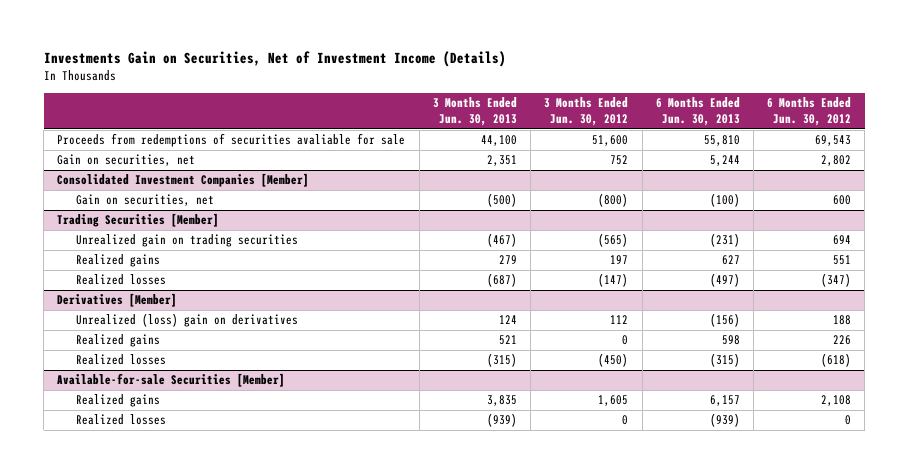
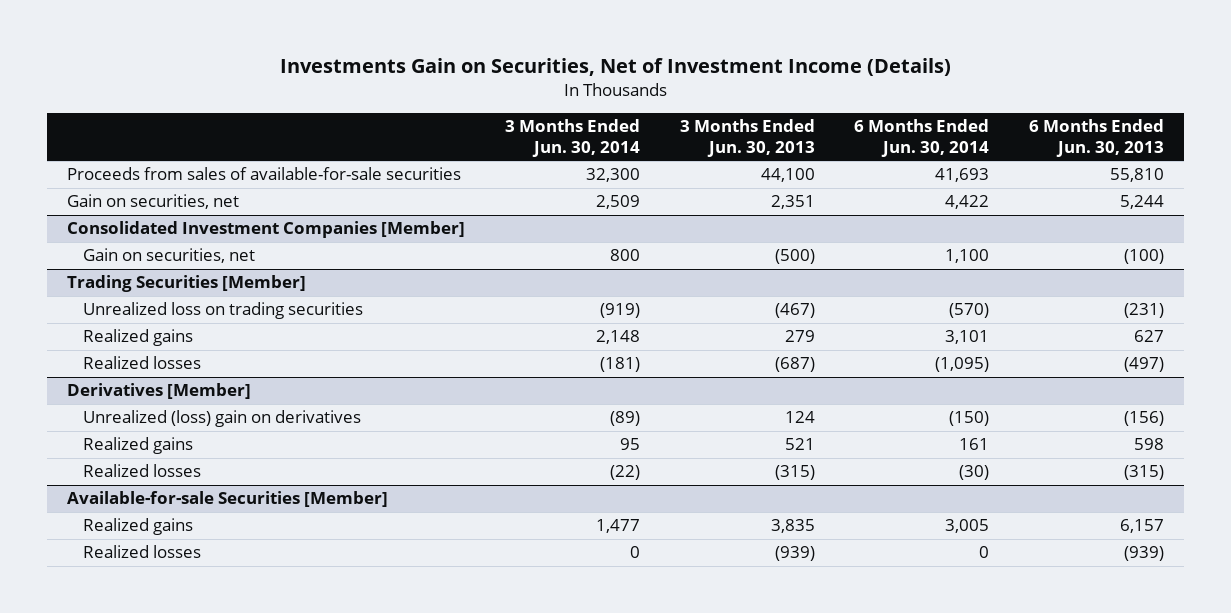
[544,97,629,127] 3 Months Ended Jun. 30, 2012 -> none
[767,97,852,127] 6 Months Ended Jun. 30, 2012 -> none
none -> [504,119,640,157] 3 Months Ended Jun. 30, 2014
none -> [854,119,990,157] 6 Months Ended Jun. 30, 2014
[57,133,406,148] Proceeds from redemptions of securities avaliable for sale -> [66,167,461,181] Proceeds from sales of available-for-sale securities
[75,234,298,248] Unrealized gain on trading securities -> [83,302,364,320] Unrealized loss on trading securities

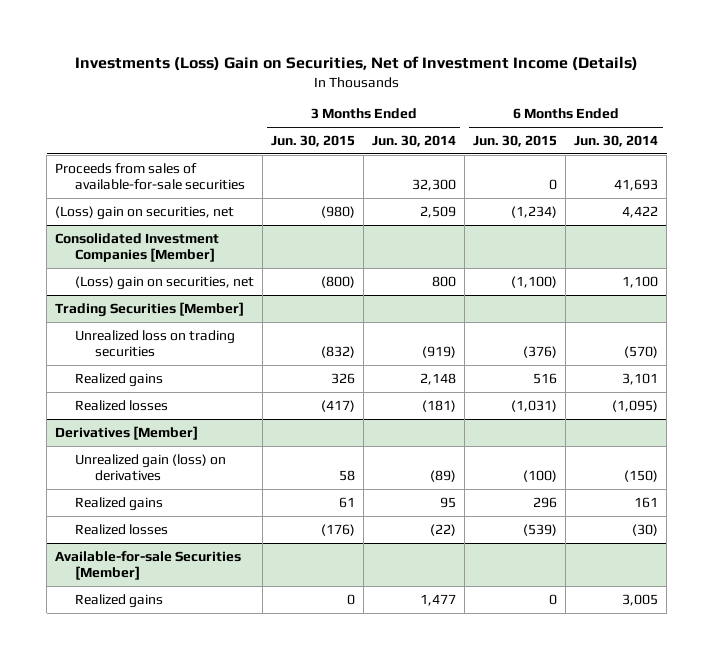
[279,58,951,77] Investments Gain on Securities, Net of Investment Income (Details) -> [74,56,638,72] Investments (Loss) Gain on Securities, Net of Investment Income (Details)
[679,119,815,157] 3 Months Ended Jun. 30, 2013 -> none
[1029,119,1165,157] 6 Months Ended Jun. 30, 2013 -> none
none -> [270,134,355,147] Jun. 30, 2015
none -> [473,134,558,147] Jun. 30, 2015
[66,194,239,210] Gain on securities, net -> [55,205,235,220] (Loss) gain on securities, net
[83,248,256,264] Gain on securities, net -> [74,275,254,290] (Loss) gain on securities, net
[83,410,362,428] Unrealized (loss) gain on derivatives -> [74,453,226,482] Unrealized gain (loss) on derivatives
[83,545,202,559] Realized losses -> none

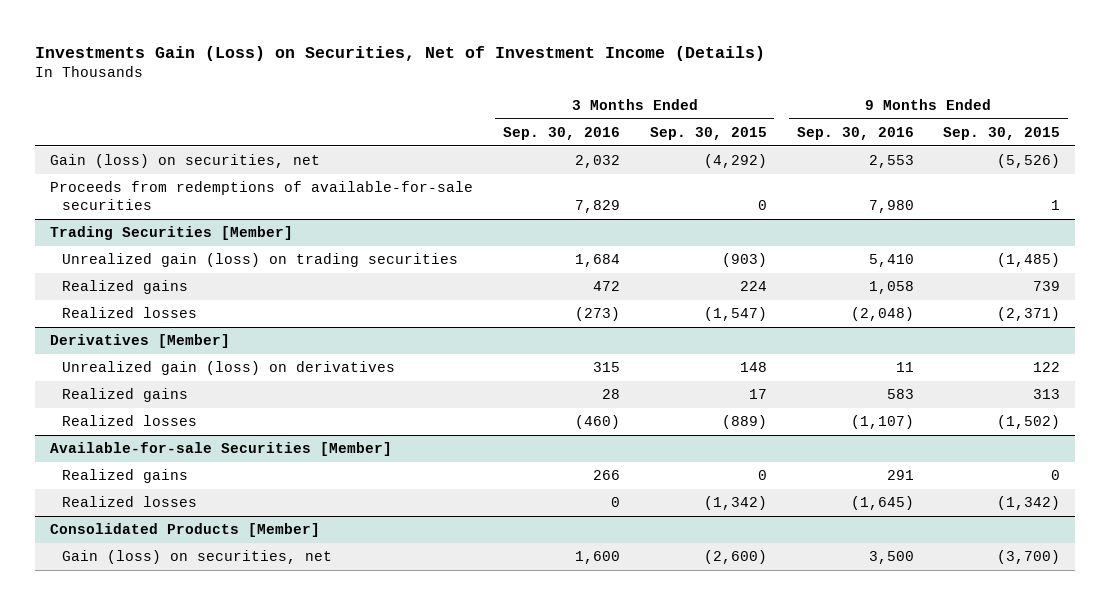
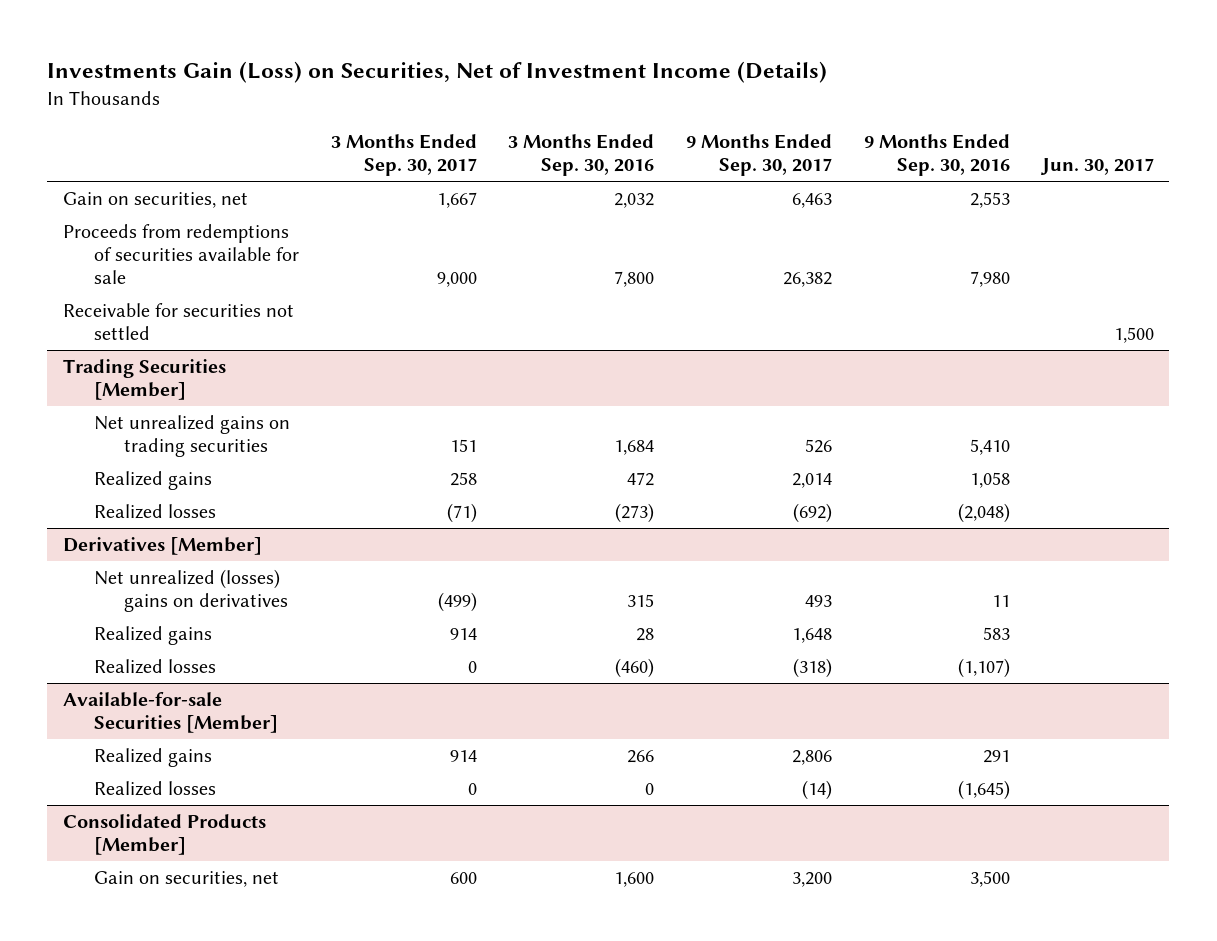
[649,126,767,140] Sep. 30, 2015 -> none
[943,126,1061,140] Sep. 30, 2015 -> none
none -> [330,134,477,176] 3 Months Ended Sep. 30, 2017
none -> [686,134,833,176] 9 Months Ended Sep. 30, 2017
none -> [1039,157,1154,175] Jun. 30, 2017
[49,154,320,169] Gain (loss) on securities, net -> [63,192,249,209] Gain on securities, net
[49,181,473,211] Proceeds from redemptions of available-for-sale securities -> [63,224,299,284] Proceeds from redemptions of securities available for sale
[574,200,620,214] 7,829 -> [614,270,655,287] 7,800
none -> [63,303,295,341] Receivable for securities not settled
[61,253,458,268] Unrealized gain (loss) on trading securities -> [93,415,290,458] Net unrealized gains on trading securities
[61,361,395,376] Unrealized gain (loss) on derivatives -> [93,569,289,613] Net unrealized (losses) gains on derivatives
[61,550,332,565] Gain (loss) on securities, net -> [93,871,279,888] Gain on securities, net

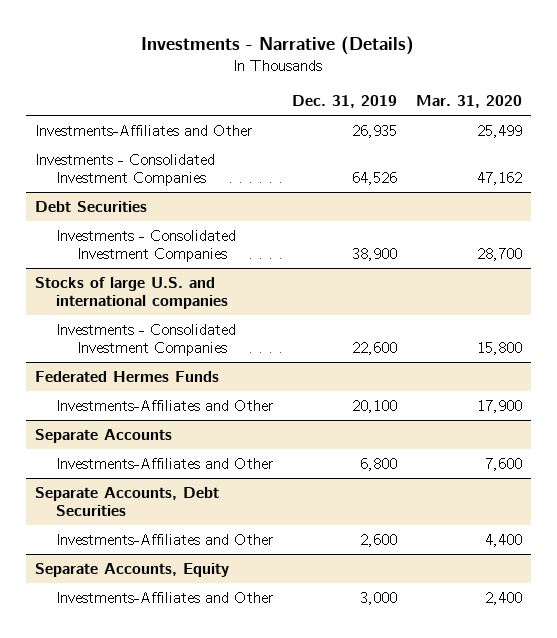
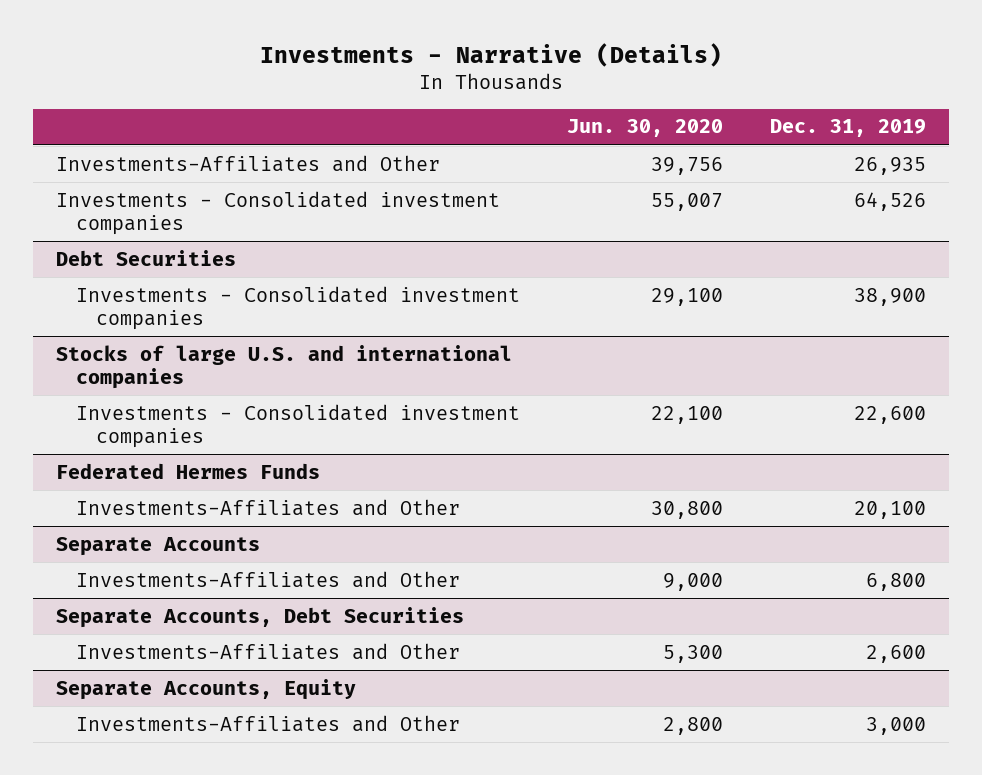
[415,95,522,109] Mar. 31, 2020 -> none
none -> [566,119,723,138] Jun. 30, 2020
[34,153,215,187] Investments - Consolidated Investment Companies -> [56,190,501,235] Investments - Consolidated investment companies
[55,229,236,263] Investments - Consolidated Investment Companies -> [76,285,521,330] Investments - Consolidated investment companies
[55,323,236,357] Investments - Consolidated Investment Companies -> [76,403,521,448] Investments - Consolidated investment companies

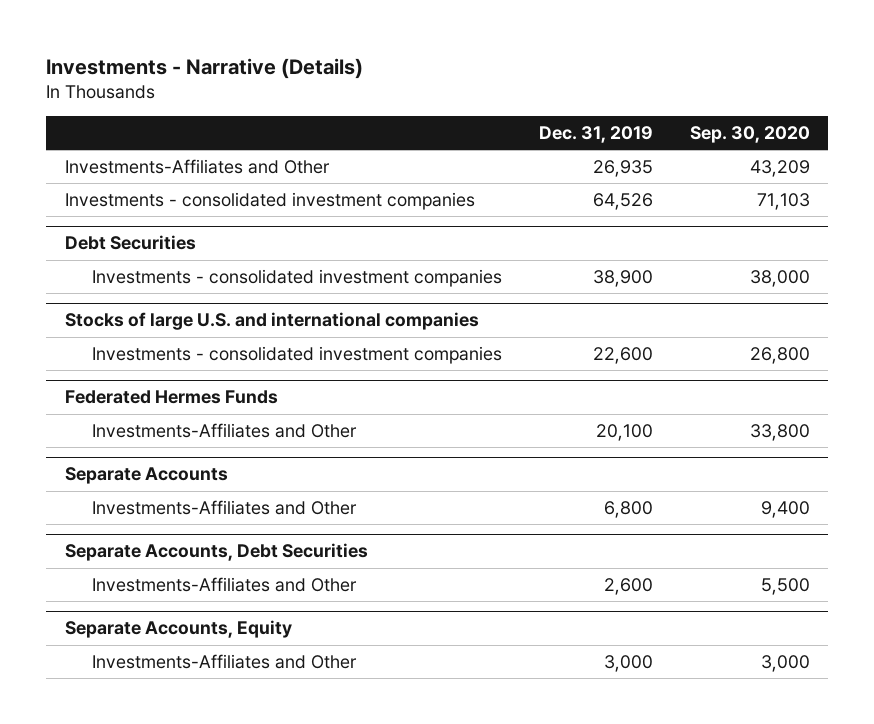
[566,119,723,138] Jun. 30, 2020 -> none
none -> [689,125,810,143] Sep. 30, 2020
[56,190,501,235] Investments - Consolidated investment companies -> [64,191,475,210] Investments - consolidated investment companies
[76,285,521,330] Investments - Consolidated investment companies -> [91,268,502,287] Investments - consolidated investment companies
[76,403,521,448] Investments - Consolidated investment companies -> [91,345,502,364] Investments - consolidated investment companies

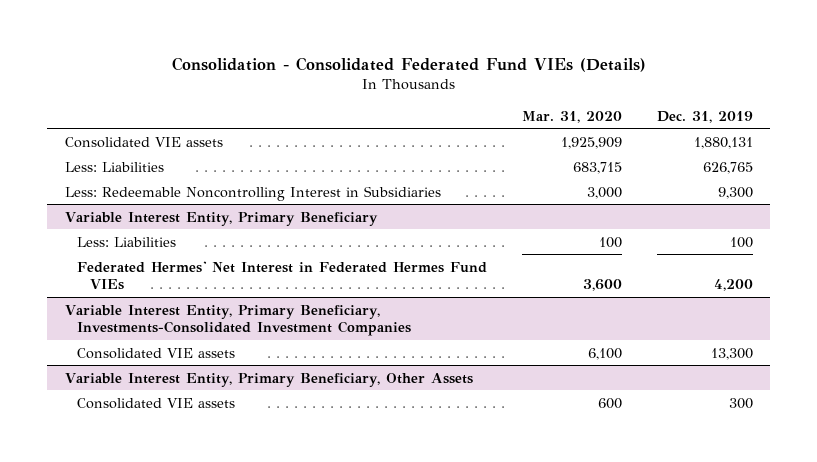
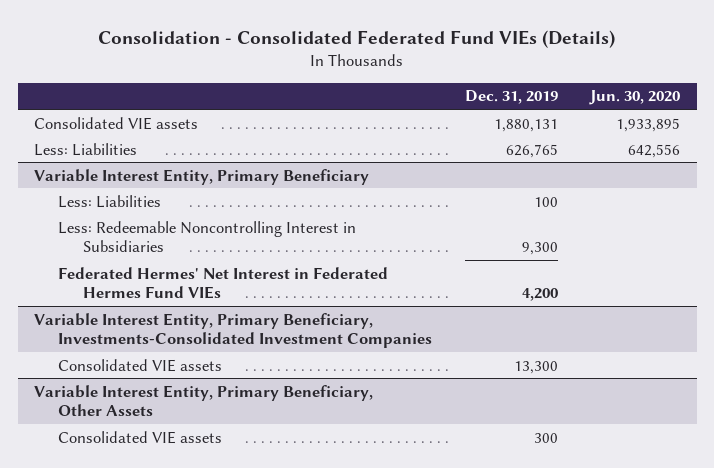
[522,110,623,123] Mar. 31, 2020 -> none
none -> [589,90,681,106] Jun. 30, 2020
[64,185,441,201] Less: Redeemable Noncontrolling Interest in Subsidiaries -> none
none -> [58,220,357,253] Less: Redeemable Noncontrolling Interest in Subsidiaries

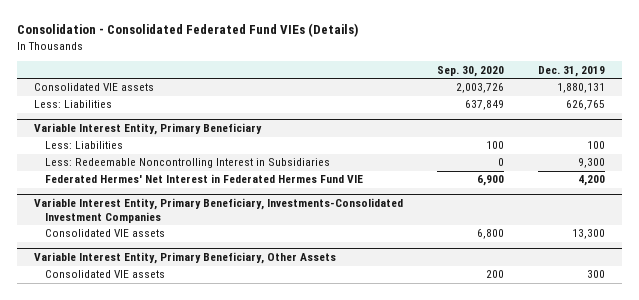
[589,90,681,106] Jun. 30, 2020 -> none
none -> [436,65,504,77] Sep. 30, 2020
[58,266,389,300] Federated Hermes' Net Interest in Federated Hermes Fund VIEs -> [44,174,363,184] Federated Hermes' Net Interest in Federated Hermes Fund VIE

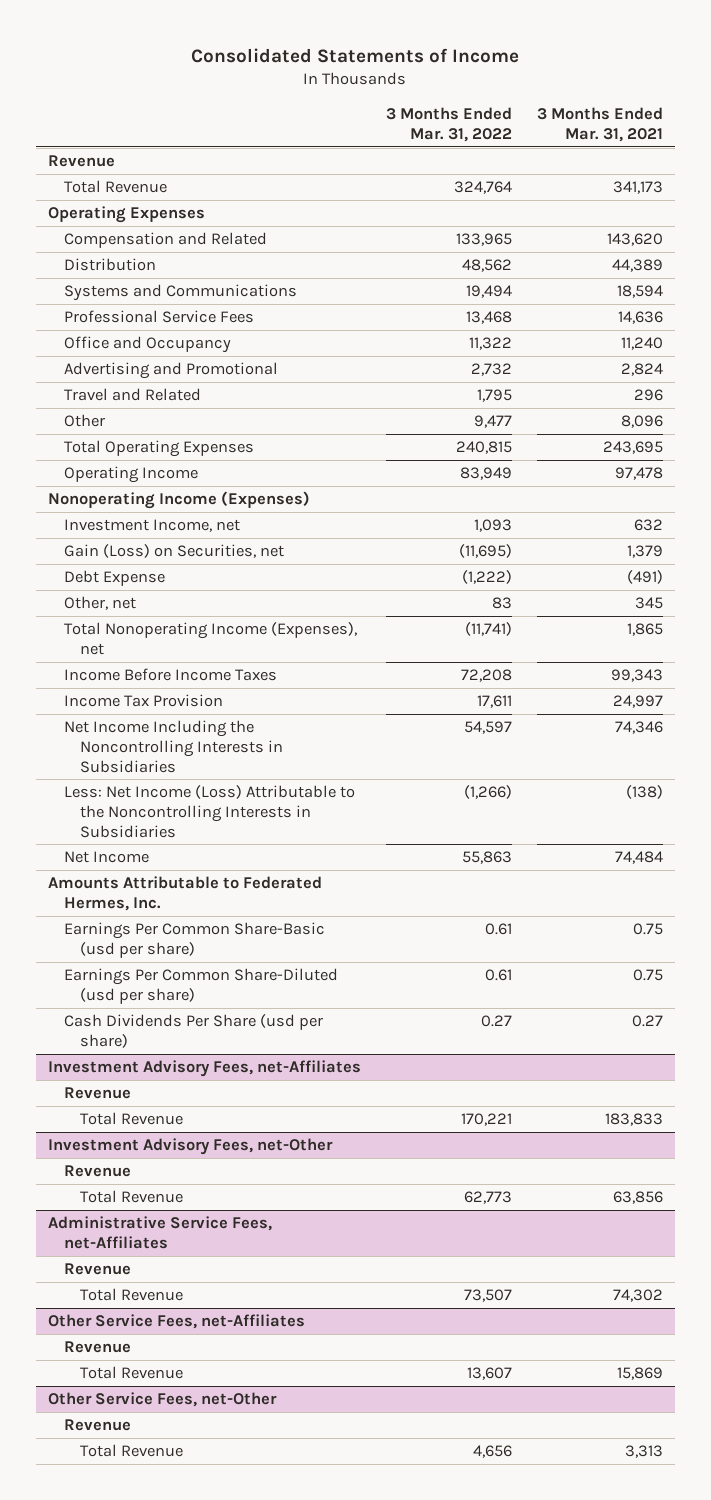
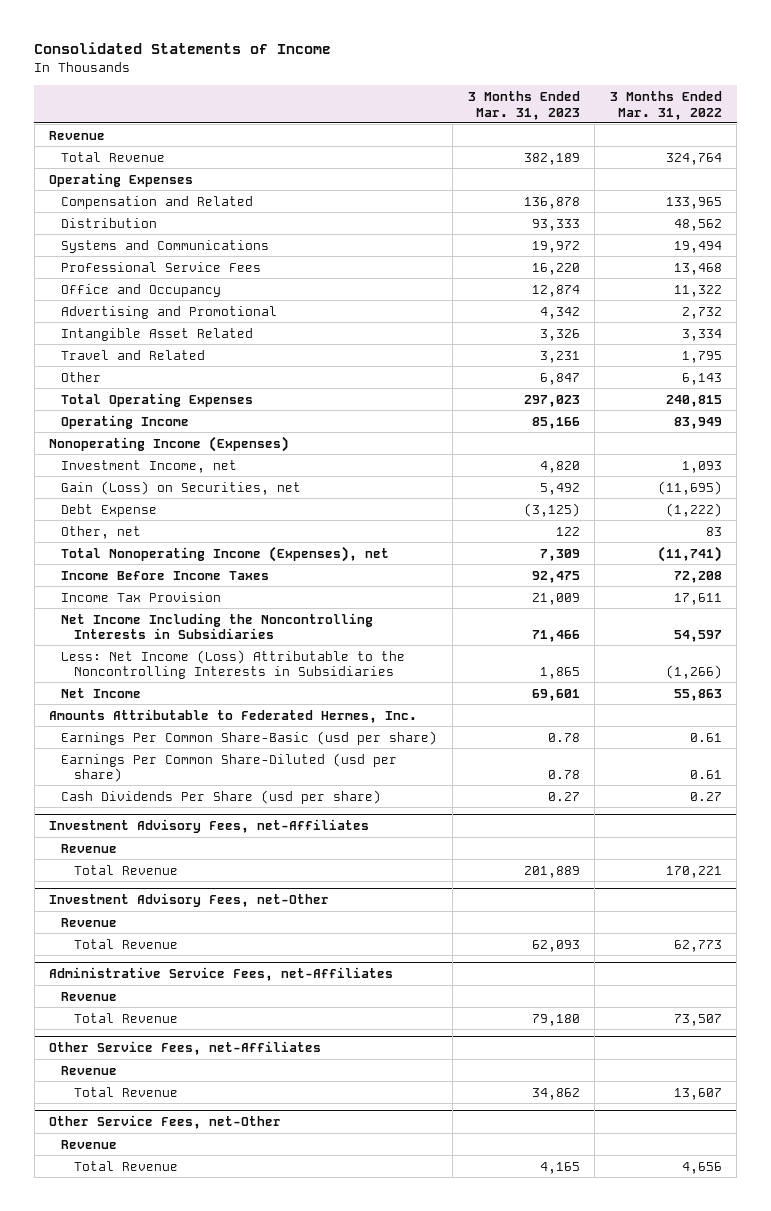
[536,107,663,143] 3 Months Ended Mar. 31, 2021 -> none
none -> [467,90,580,120] 3 Months Ended Mar. 31, 2023
none -> [61,327,254,341] Intangible Asset Related
[473,415,512,429] 9,477 -> [681,372,722,385] 6,143

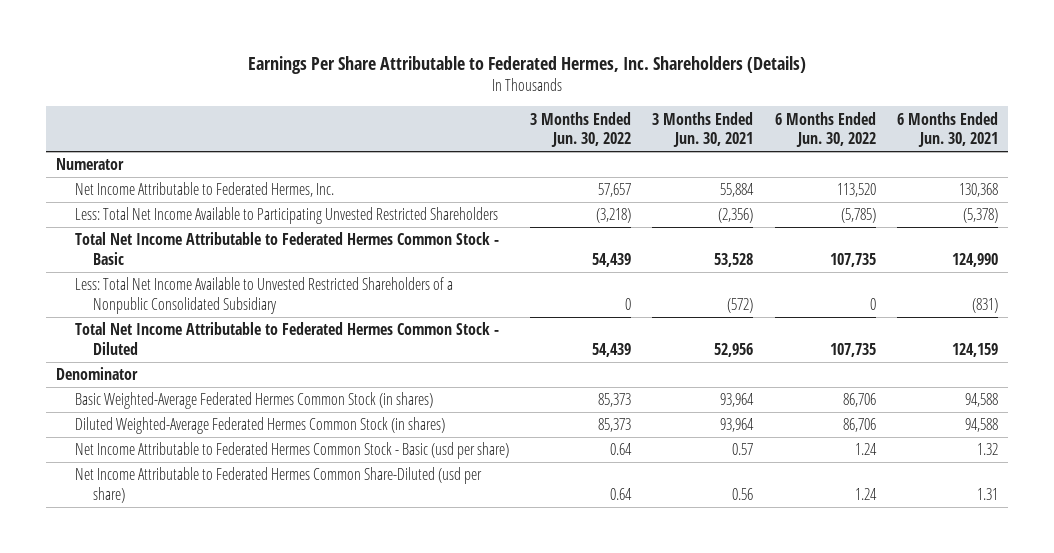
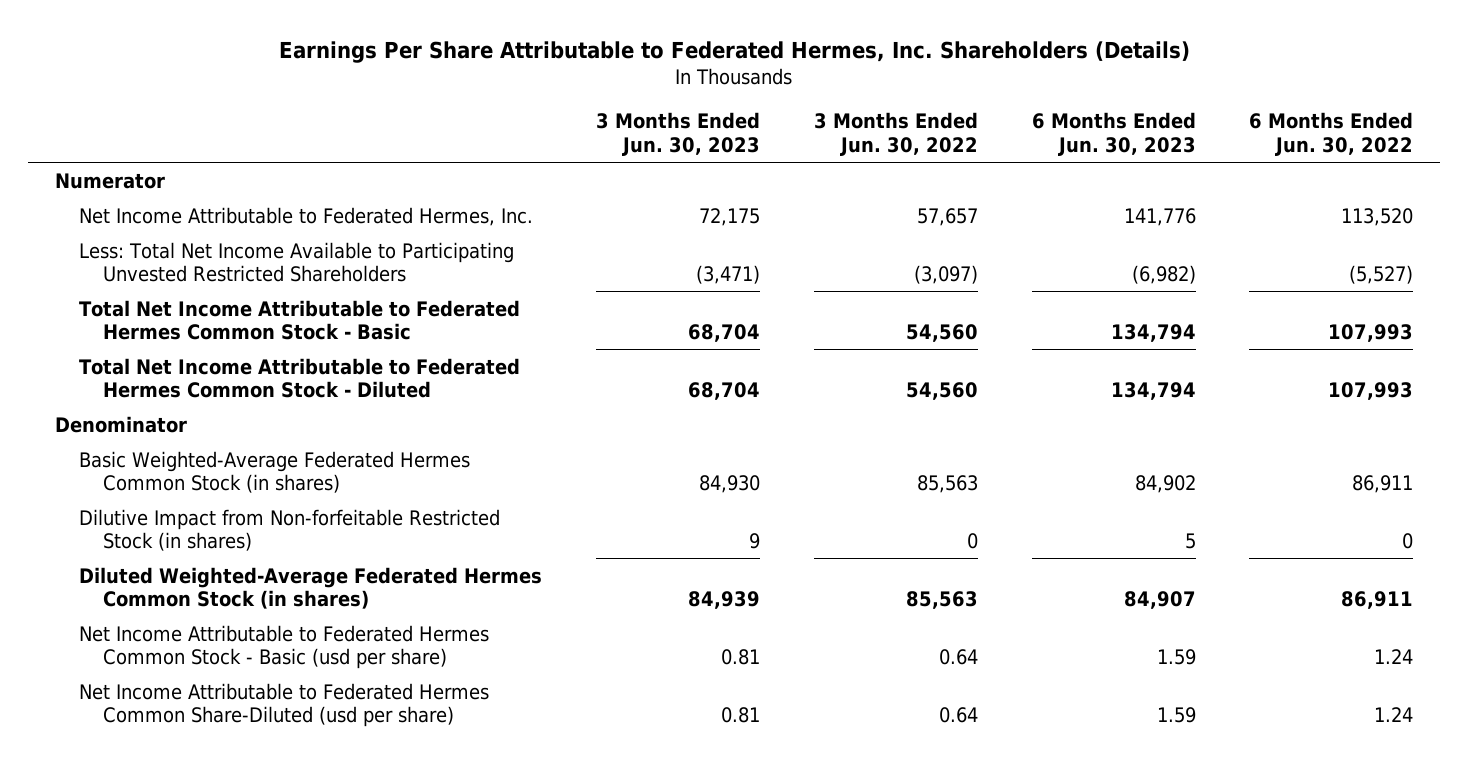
[652,111,754,148] 3 Months Ended Jun. 30, 2021 -> none
[896,111,998,148] 6 Months Ended Jun. 30, 2021 -> none
none -> [595,112,760,156] 3 Months Ended Jun. 30, 2023
none -> [1031,112,1196,156] 6 Months Ended Jun. 30, 2023
[74,277,453,314] Less: Total Net Income Available to Unvested Restricted Shareholders of a Nonpublic Consolidated Subsidiary -> none
[596,208,632,224] (3,218) -> [913,264,978,284] (3,097)
[840,208,876,224] (5,785) -> [1349,264,1414,284] (5,527)
[592,252,632,267] 54,439 -> [905,323,978,342] 54,560
[829,252,876,267] 107,735 -> [1328,323,1414,342] 107,993
[592,342,632,357] 54,439 -> [905,381,978,400] 54,560
[829,342,876,357] 107,735 -> [1328,381,1414,400] 107,993
[598,393,632,408] 85,373 -> [916,474,978,493] 85,563
[842,393,876,408] 86,706 -> [1352,474,1414,493] 86,911
none -> [78,508,500,551] Dilutive Impact from Non-forfeitable Restricted Stock (in shares)
[598,418,632,433] 85,373 -> [905,590,978,609] 85,563
[842,418,876,433] 86,706 -> [1341,590,1414,609] 86,911

